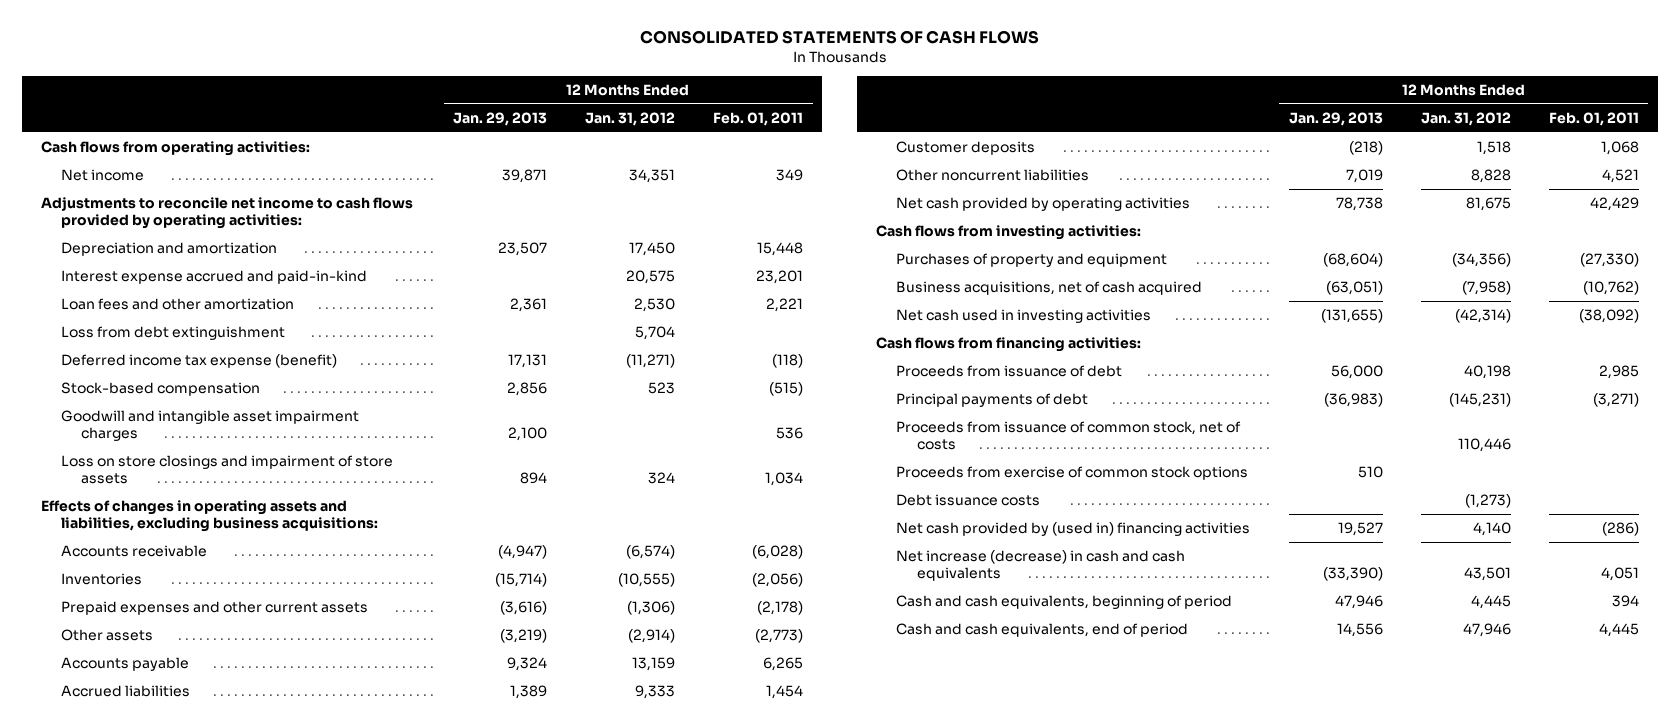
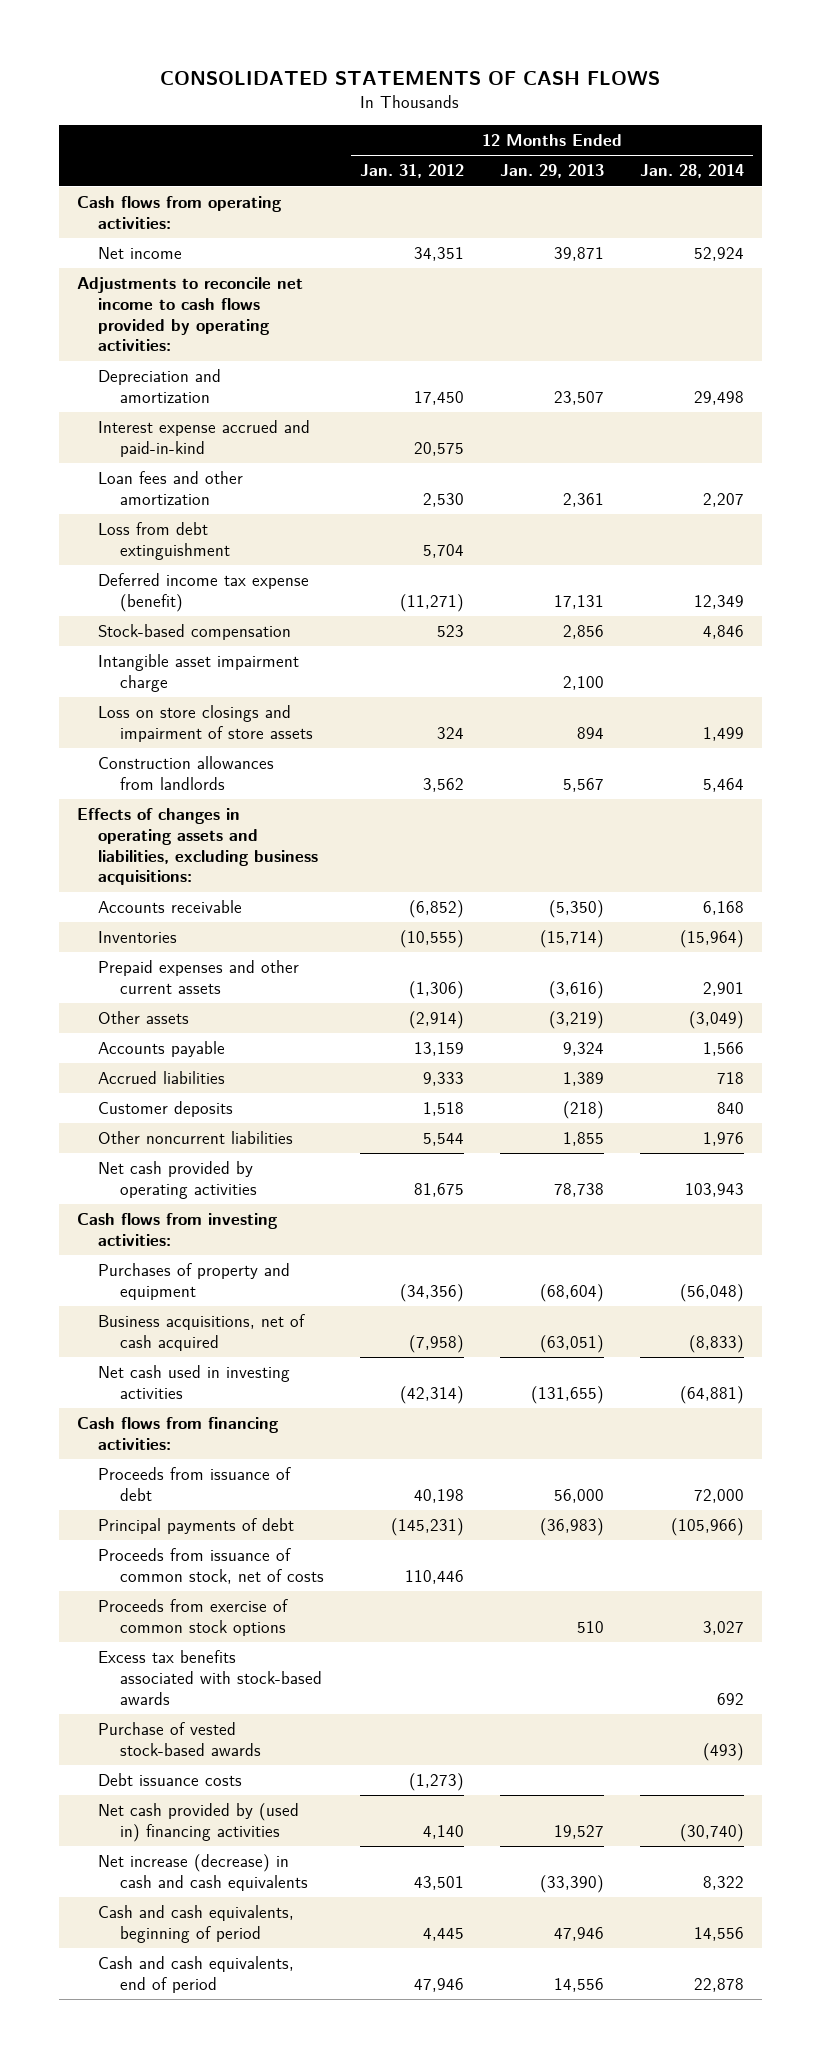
[713,111,804,126] Feb. 01, 2011 -> none
none -> [639,164,744,179] Jan. 28, 2014
[61,410,360,442] Goodwill and intangible asset impairment charges -> none
none -> [98,654,300,692] Intangible asset impairment charge
none -> [98,756,275,790] Construction allowances from landlords
[498,545,548,560] (4,947) -> [548,900,604,919] (5,350)
[626,545,676,560] (6,574) -> [408,900,464,919] (6,852)
[1345,169,1383,184] 7,019 -> [562,1132,604,1147] 1,855
[1470,169,1511,184] 8,828 -> [422,1132,464,1147] 5,544
none -> [98,1650,322,1705] Excess tax benefits associated with stock-based awards
none -> [98,1722,261,1756] Purchase of vested stock-based awards

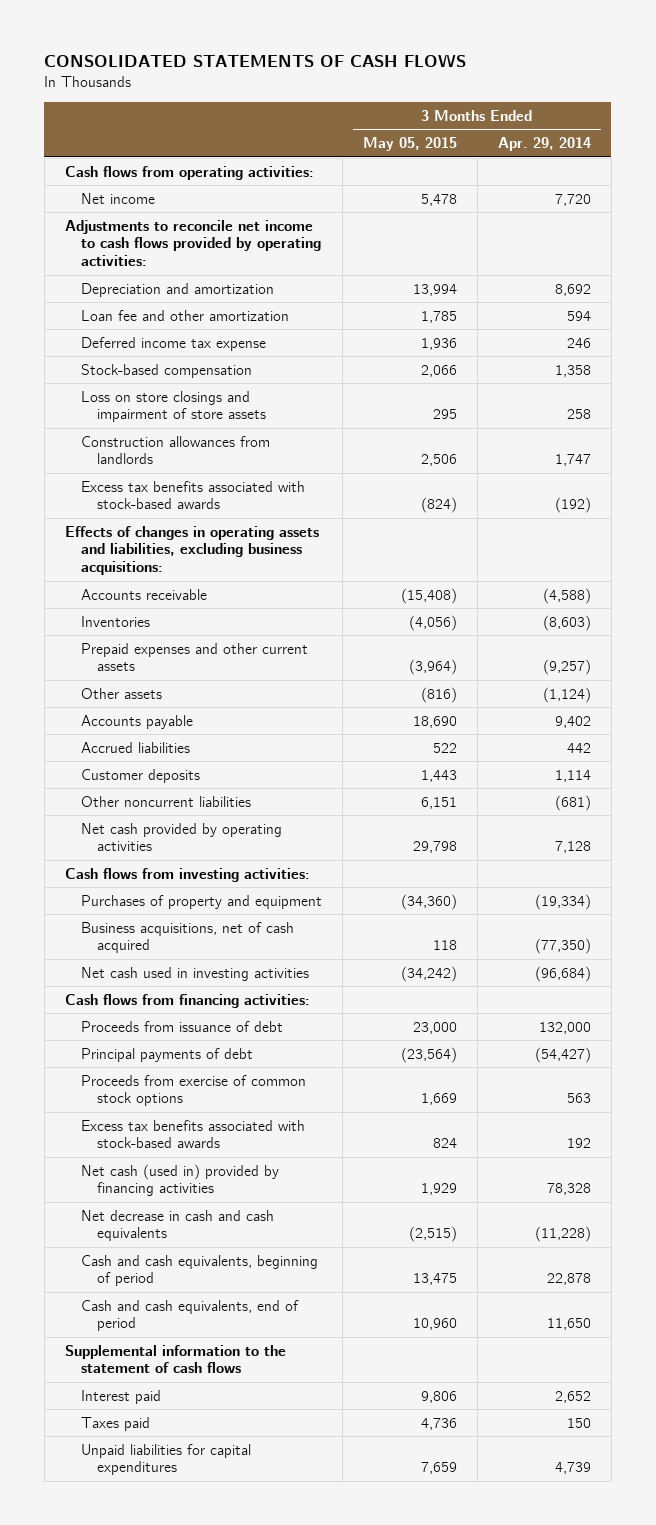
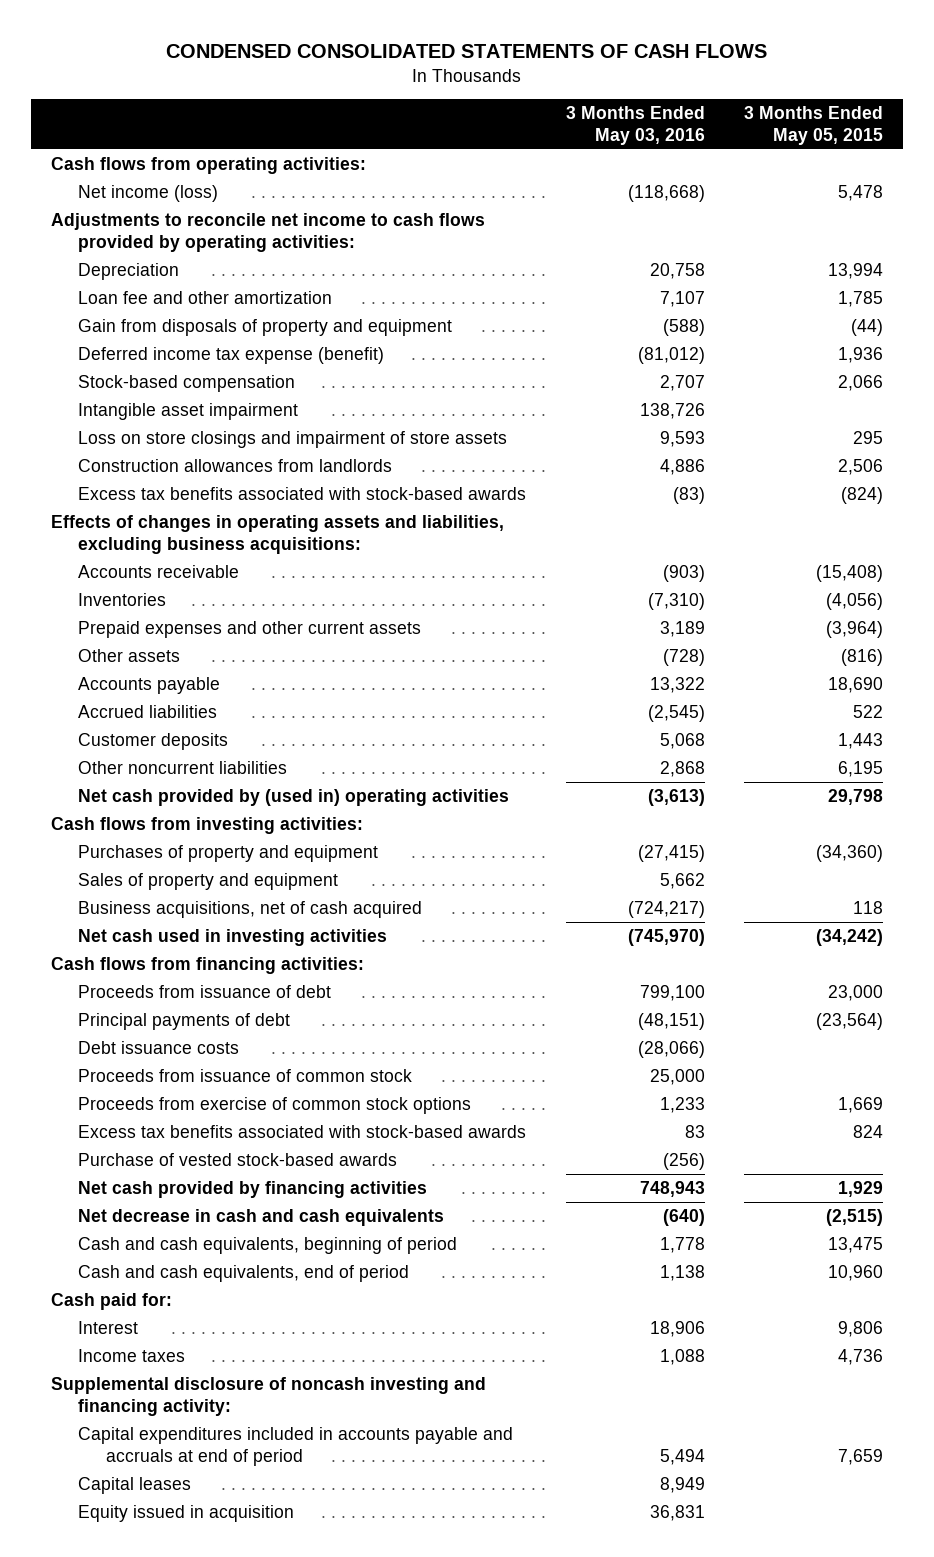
[44,54,467,68] CONSOLIDATED STATEMENTS OF CASH FLOWS -> [165,44,767,59] CONDENSED CONSOLIDATED STATEMENTS OF CASH FLOWS
[497,137,591,152] Apr. 29, 2014 -> none
none -> [565,106,705,146] 3 Months Ended May 03, 2016
[80,192,155,204] Net income -> [78,184,219,202] Net income (loss)
[80,282,274,297] Depreciation and amortization -> [78,262,180,280] Depreciation
none -> [78,318,453,336] Gain from disposals of property and equipment
[80,336,266,351] Deferred income tax expense -> [78,346,385,364] Deferred income tax expense (benefit)
none -> [78,402,299,420] Intangible asset impairment
[420,796,457,809] 6,151 -> [838,760,884,777] 6,195
[80,822,282,852] Net cash provided by operating activities -> [78,788,510,806] Net cash provided by (used in) operating activities
none -> [78,872,339,890] Sales of property and equipment
none -> [78,1040,240,1054] Debt issuance costs
none -> [78,1068,413,1082] Proceeds from issuance of common stock
none -> [78,1152,398,1166] Purchase of vested stock-based awards
[80,1163,279,1197] Net cash (used in) provided by financing activities -> [78,1180,428,1198] Net cash provided by financing activities
[64,1344,286,1374] Supplemental information to the statement of cash flows -> [50,1292,172,1310] Cash paid for:
[80,1389,161,1404] Interest paid -> [78,1320,139,1334] Interest
[80,1416,150,1431] Taxes paid -> [78,1348,186,1362] Income taxes
none -> [50,1376,486,1416] Supplemental disclosure of noncash investing and financing activity:
[80,1443,251,1476] Unpaid liabilities for capital expenditures -> [78,1426,514,1466] Capital expenditures included in accounts payable and accruals at end of period
none -> [78,1476,192,1494] Capital leases
none -> [78,1504,295,1522] Equity issued in acquisition

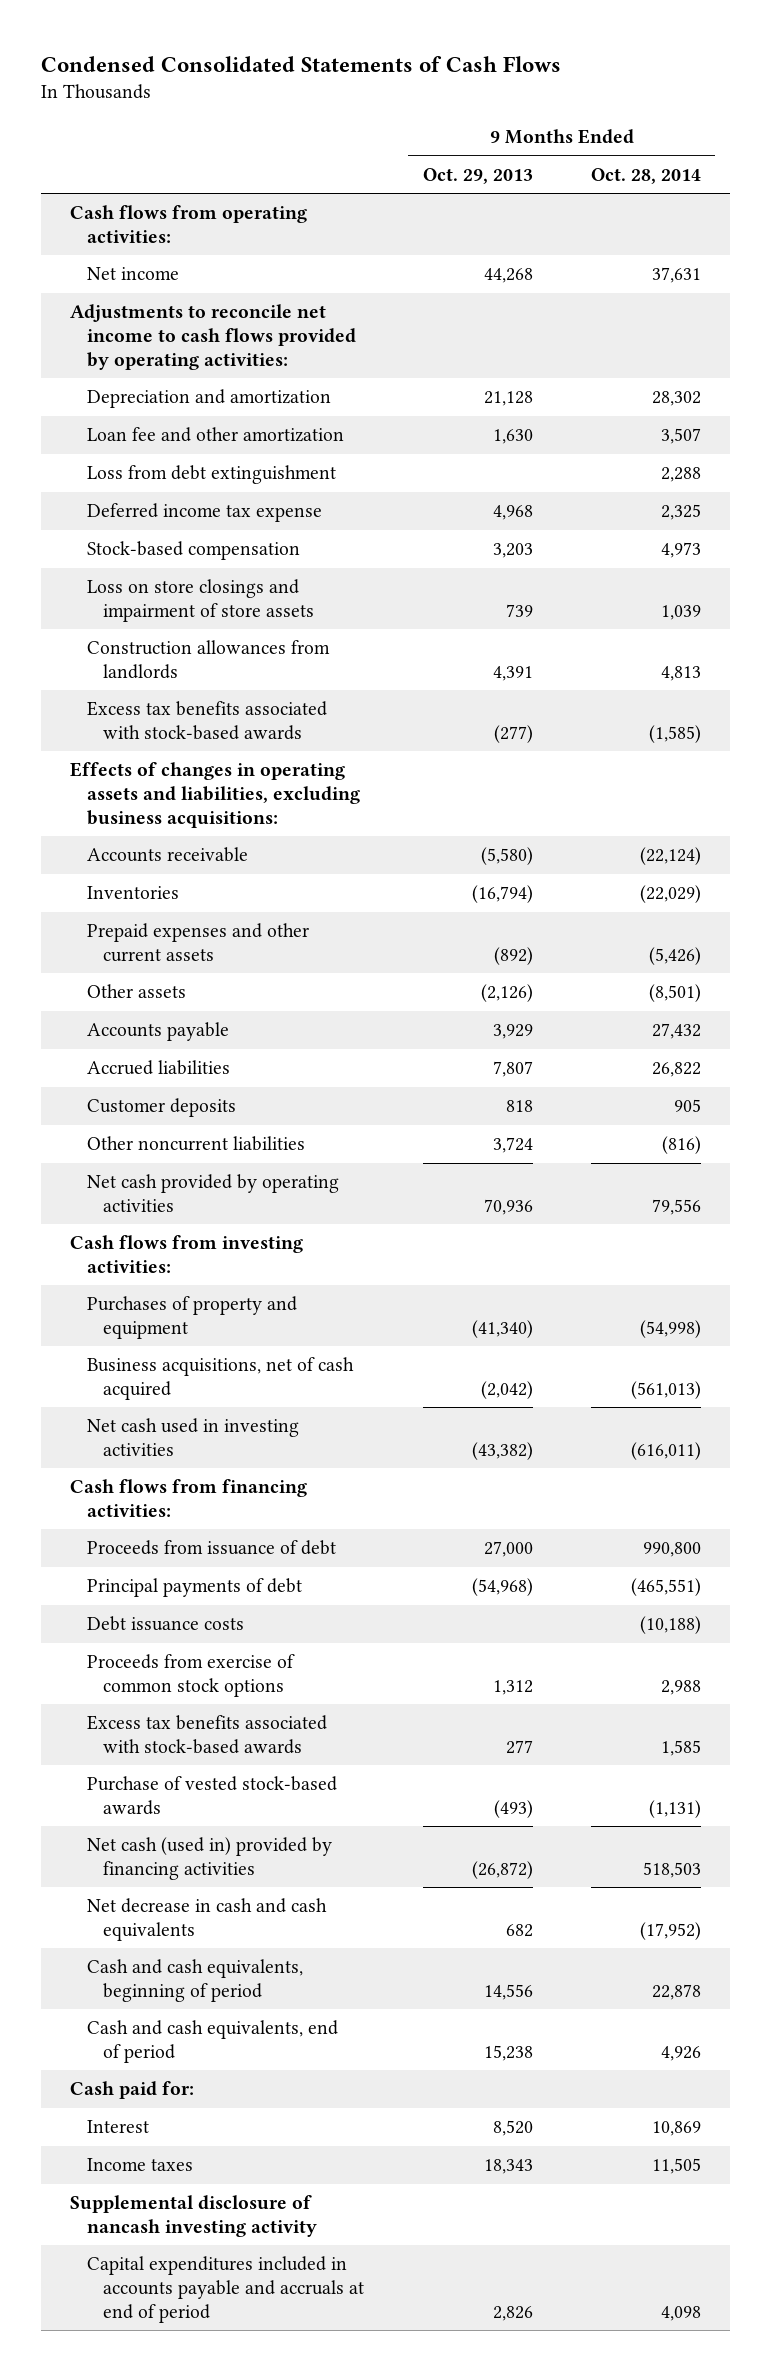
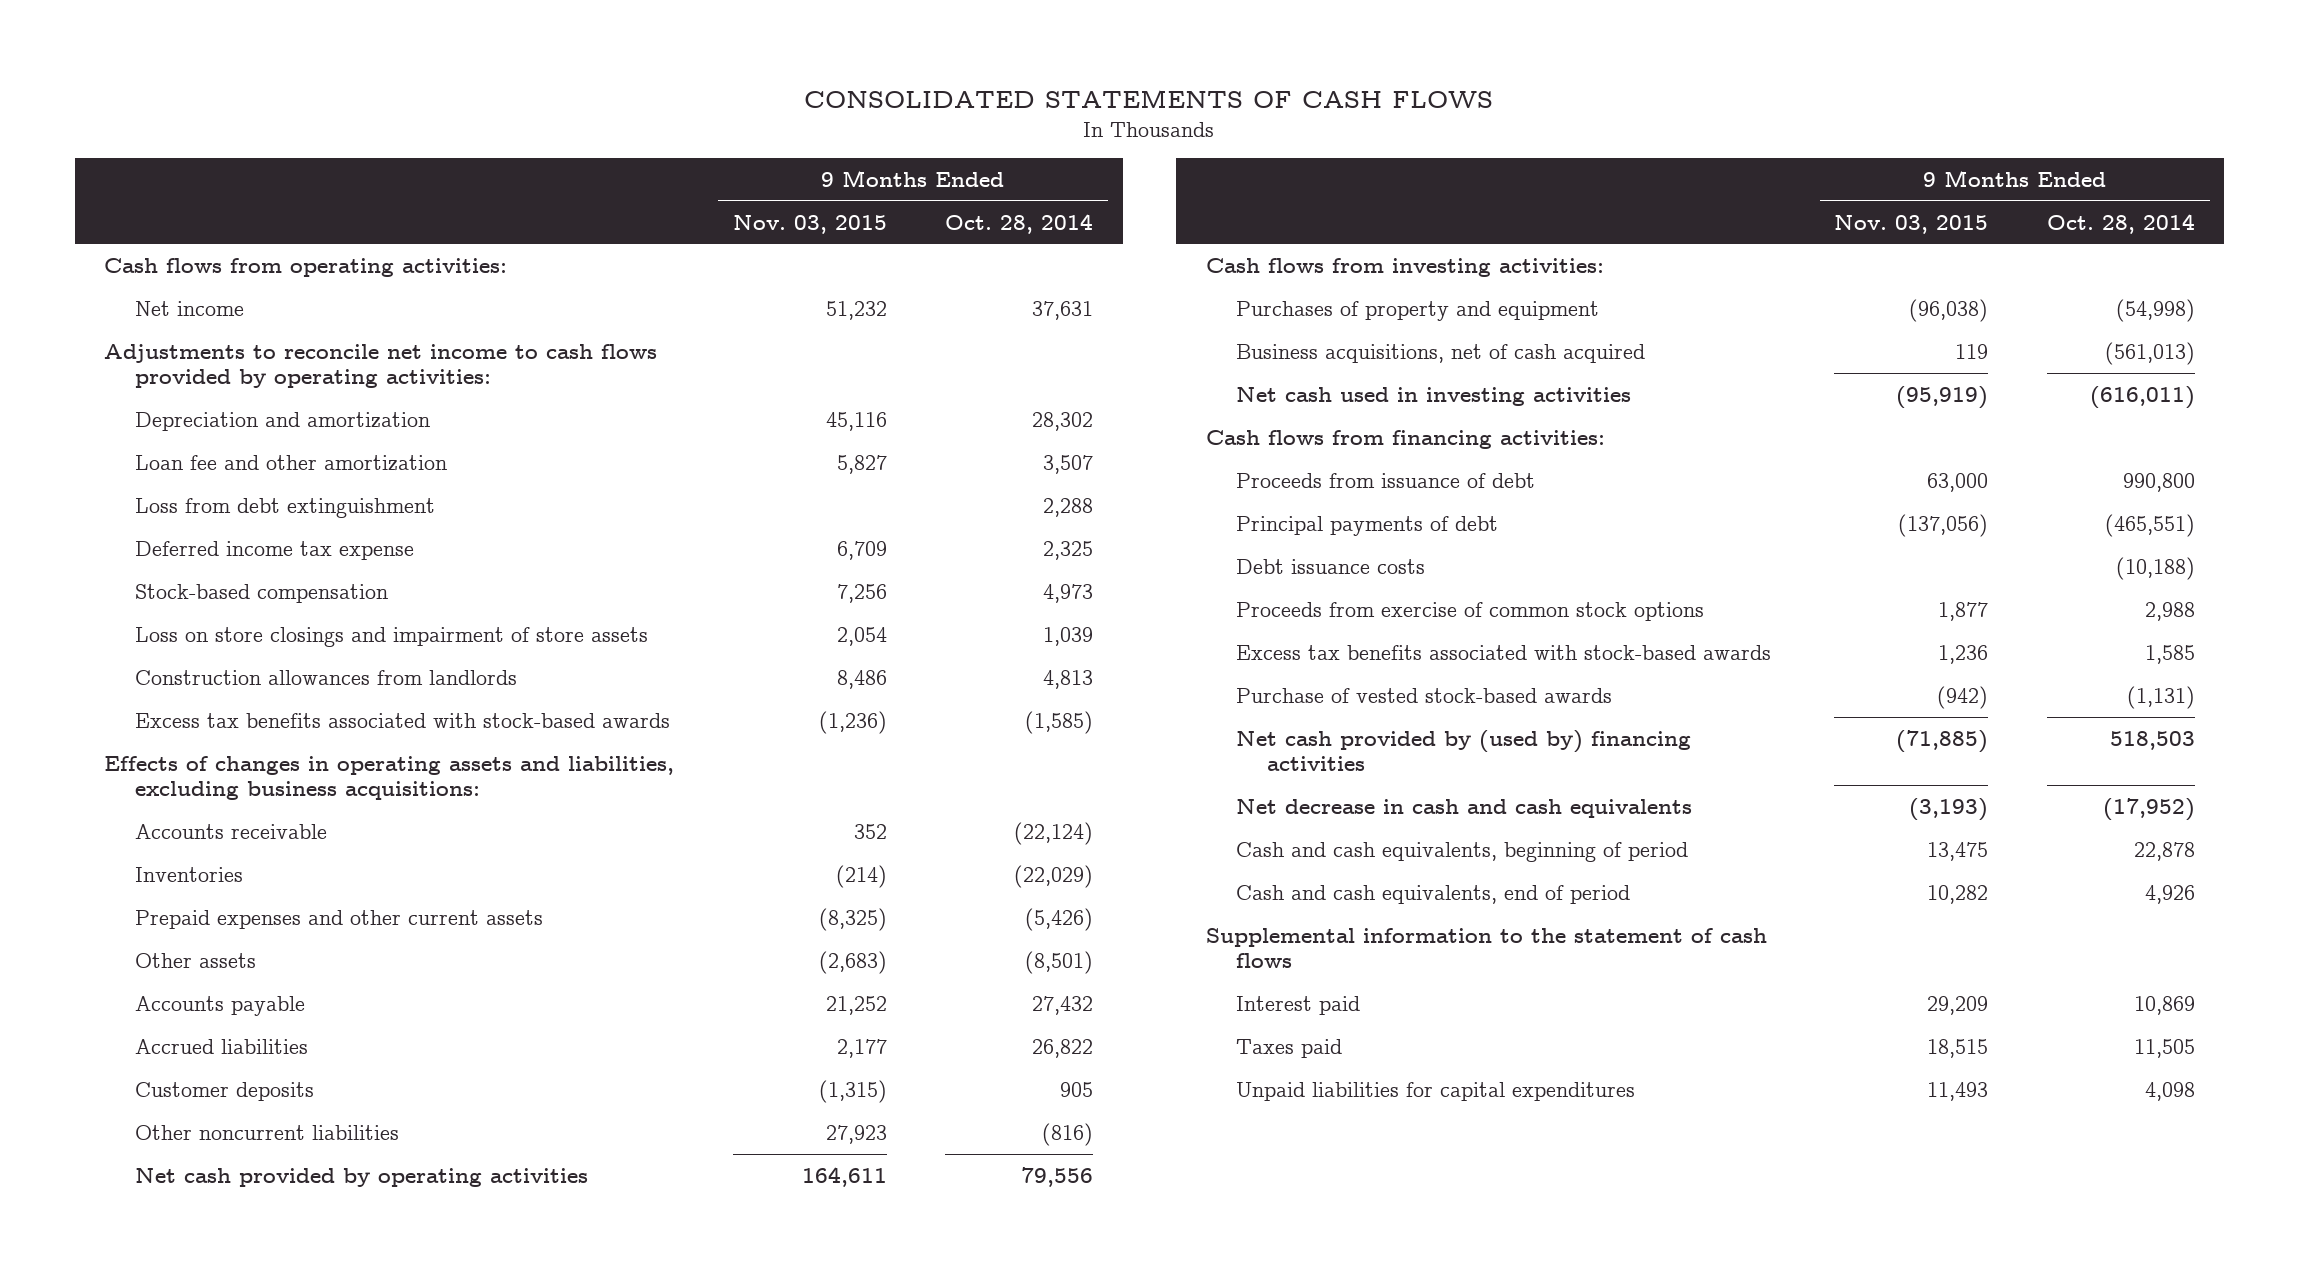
[41,55,562,72] Condensed Consolidated Statements of Cash Flows -> [804,89,1494,108] CONSOLIDATED STATEMENTS OF CASH FLOWS
[422,167,533,184] Oct. 29, 2013 -> none
none -> [732,214,887,234] Nov. 03, 2015
[86,1837,332,1880] Net cash (used in) provided by financing activities -> [1236,729,1692,772] Net cash provided by (used by) financing activities
[70,2195,317,2237] Supplemental disclosure of nancash investing activity -> none
[70,2081,195,2100] Cash paid for: -> [1205,927,1767,969] Supplemental information to the statement of cash flows
[86,2120,149,2134] Interest -> [1236,995,1361,1015] Interest paid
[86,2158,193,2172] Income taxes -> [1236,1038,1343,1058] Taxes paid
[86,2256,365,2323] Capital expenditures included in accounts payable and accruals at end of period -> [1236,1081,1636,1101] Unpaid liabilities for capital expenditures

